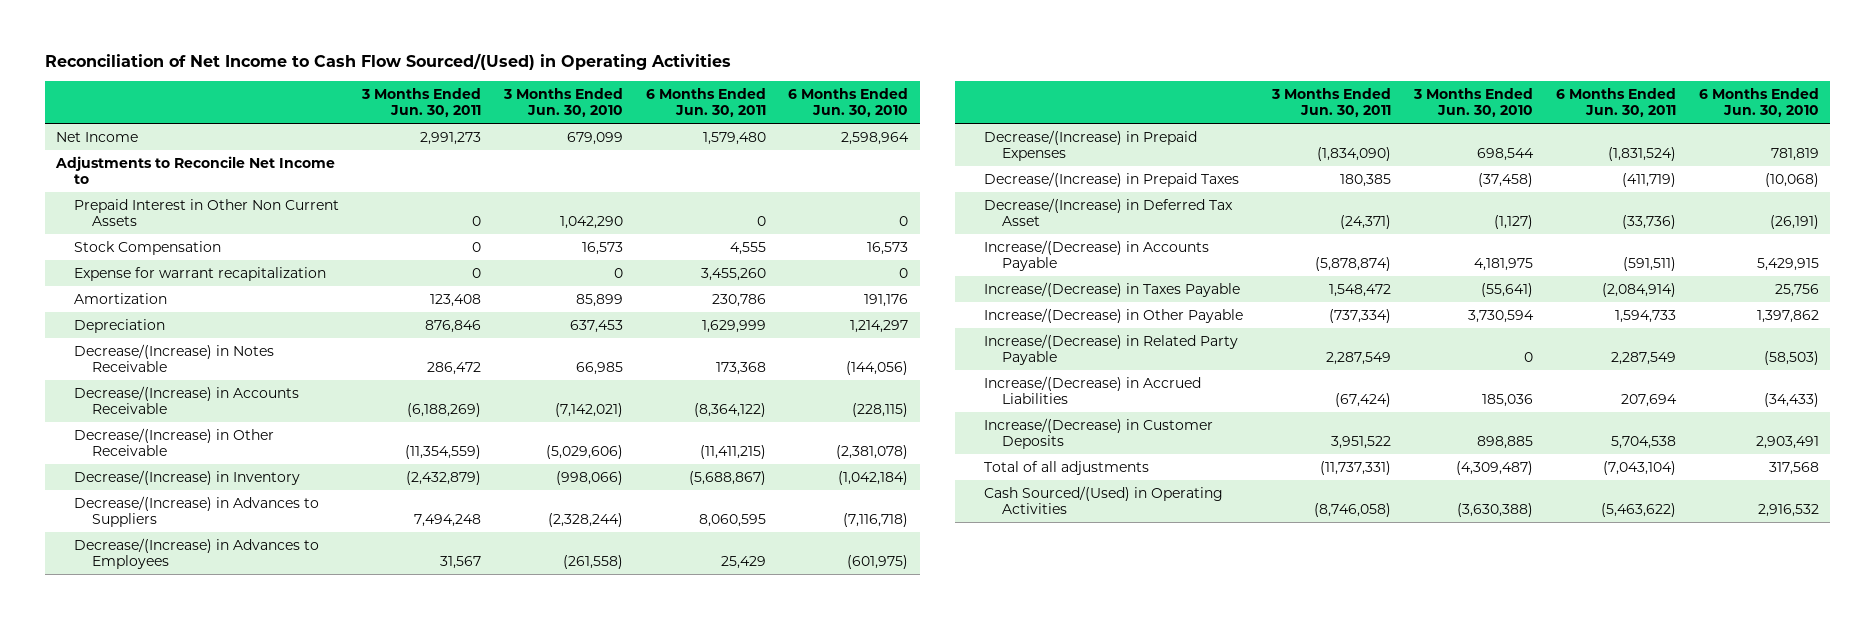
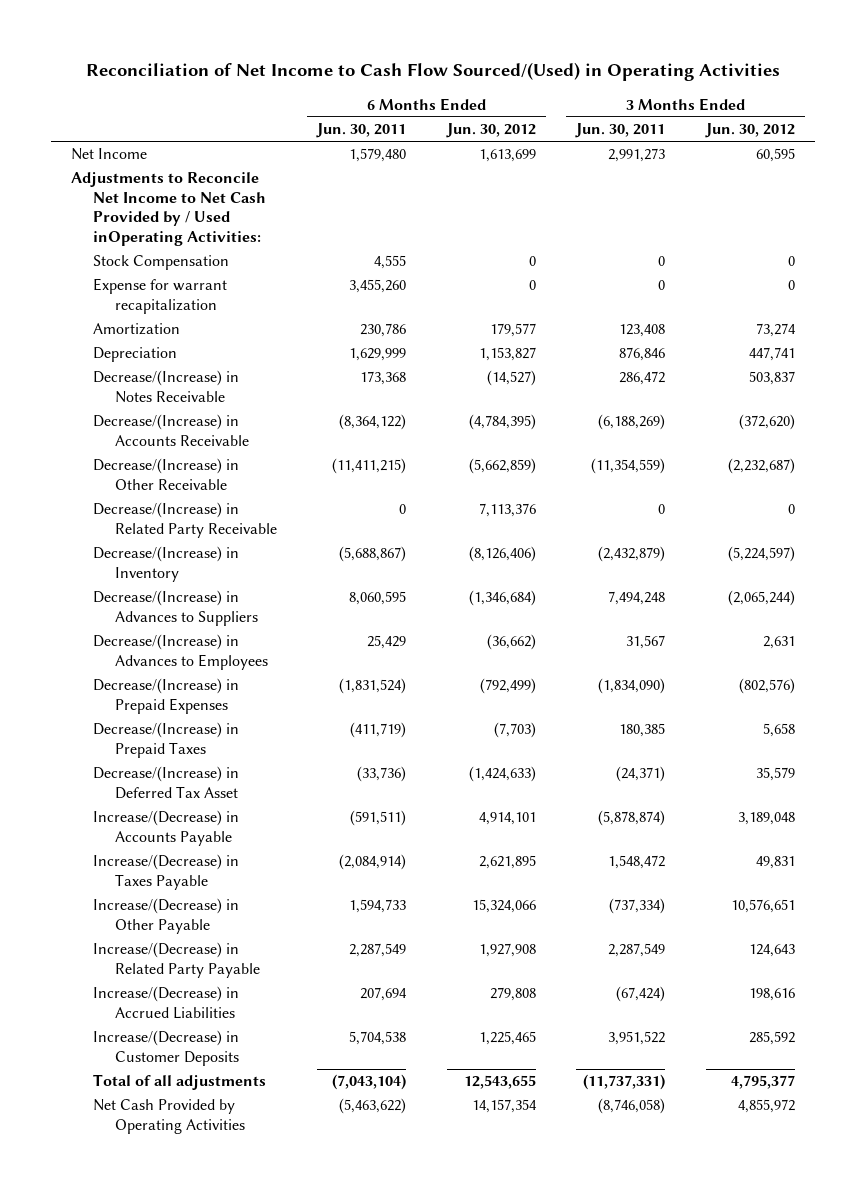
[502,87,623,117] 3 Months Ended Jun. 30, 2010 -> none
[788,87,909,117] 6 Months Ended Jun. 30, 2010 -> none
none -> [445,123,536,139] Jun. 30, 2012
none -> [704,123,795,139] Jun. 30, 2012
[74,199,340,227] Prepaid Interest in Other Non Current Assets -> none
[55,156,336,185] Adjustments to Reconcile Net Income to -> [71,172,267,246] Adjustments to Reconcile Net Income to Net Cash Provided by / Used inOperating Activities:
none -> [93,502,277,538] Decrease/(Increase) in Related Party Receivable
[984,486,1224,515] Cash Sourced/(Used) in Operating Activities -> [93,1099,245,1134] Net Cash Provided by Operating Activities

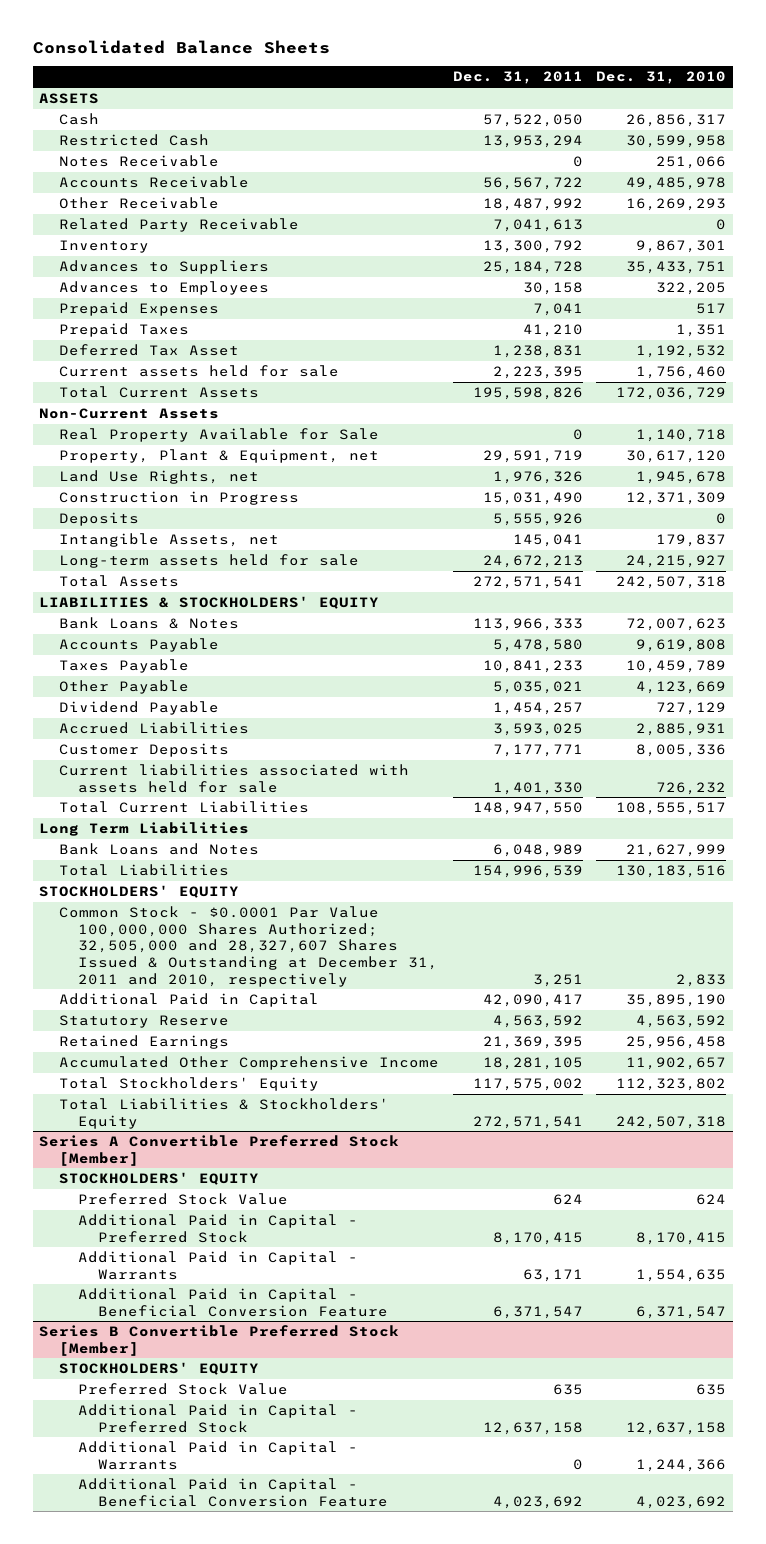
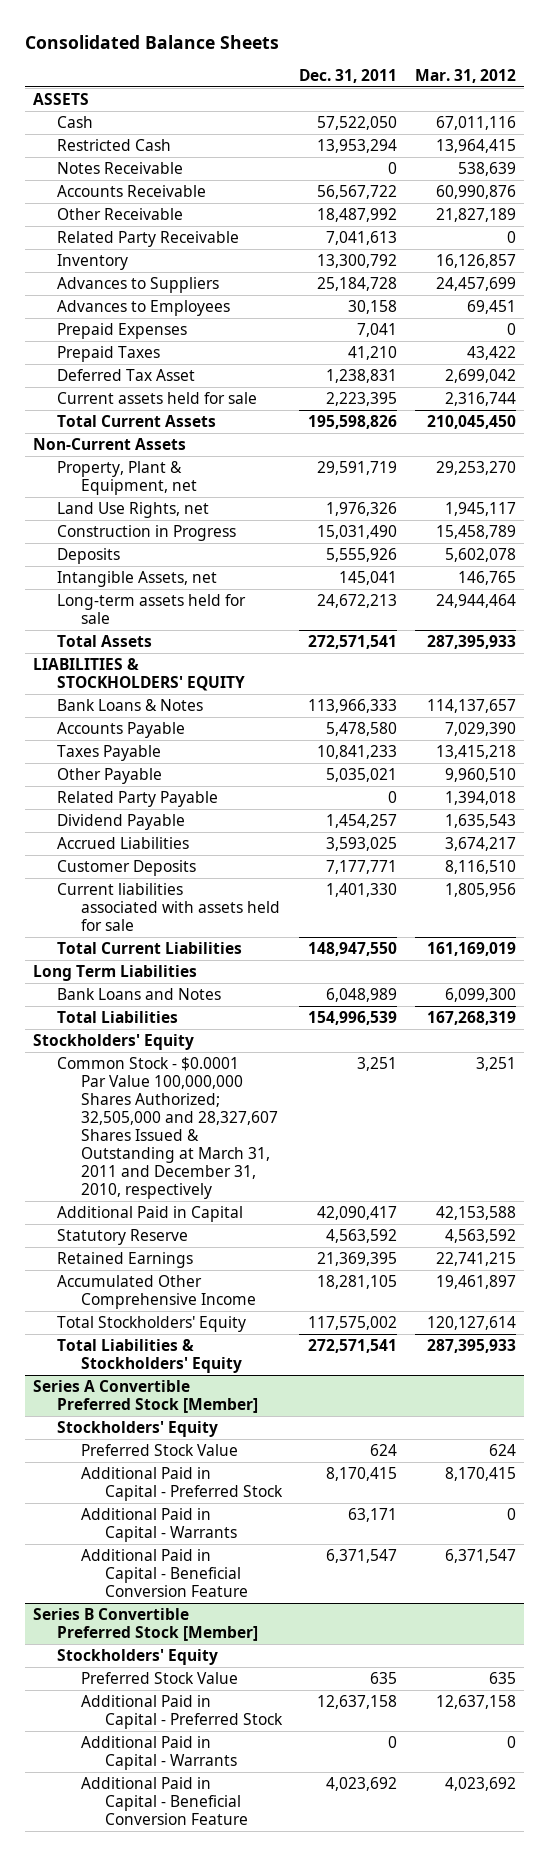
[596,71,727,85] Dec. 31, 2010 -> none
none -> [414,68,516,83] Mar. 31, 2012
[58,427,379,442] Real Property Available for Sale -> none
none -> [57,790,219,807] Related Party Payable
[39,884,240,898] STOCKHOLDERS' EQUITY -> [33,1033,195,1050] Stockholders' Equity
[58,905,439,987] Common Stock - $0.0001 Par Value 100,000,000 Shares Authorized; 32,505,000 and 28,327,607 Shares Issued & Outstanding at December 31, 2011 and 2010, respectively -> [57,1056,279,1199] Common Stock - $0.0001 Par Value 100,000,000 Shares Authorized; 32,505,000 and 28,327,607 Shares Issued & Outstanding at March 31, 2011 and December 31, 2010, respectively
[58,1171,259,1185] STOCKHOLDERS' EQUITY -> [57,1420,219,1437] Stockholders' Equity
[58,1361,259,1375] STOCKHOLDERS' EQUITY -> [57,1648,219,1665] Stockholders' Equity

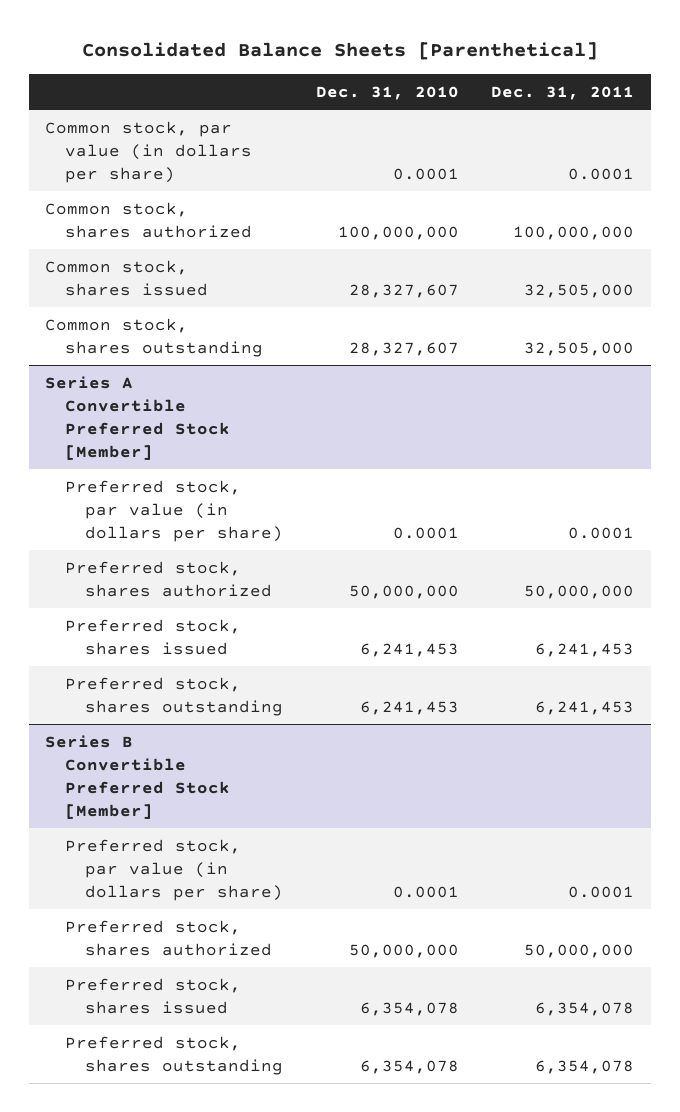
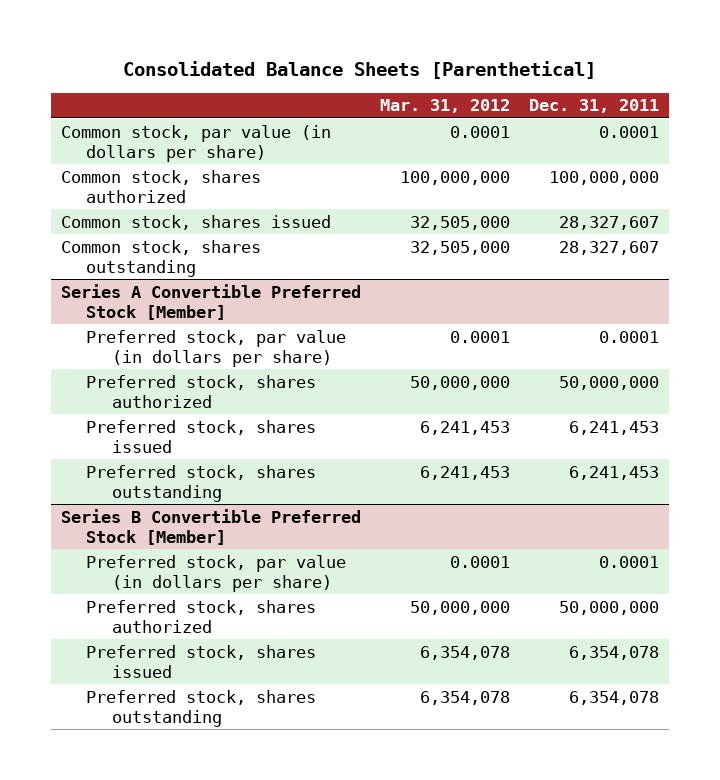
[315,86,459,101] Dec. 31, 2010 -> none
none -> [379,99,510,114] Mar. 31, 2012
[524,283,635,298] 32,505,000 -> [559,215,660,230] 28,327,607
[524,341,635,356] 32,505,000 -> [559,240,660,255] 28,327,607

